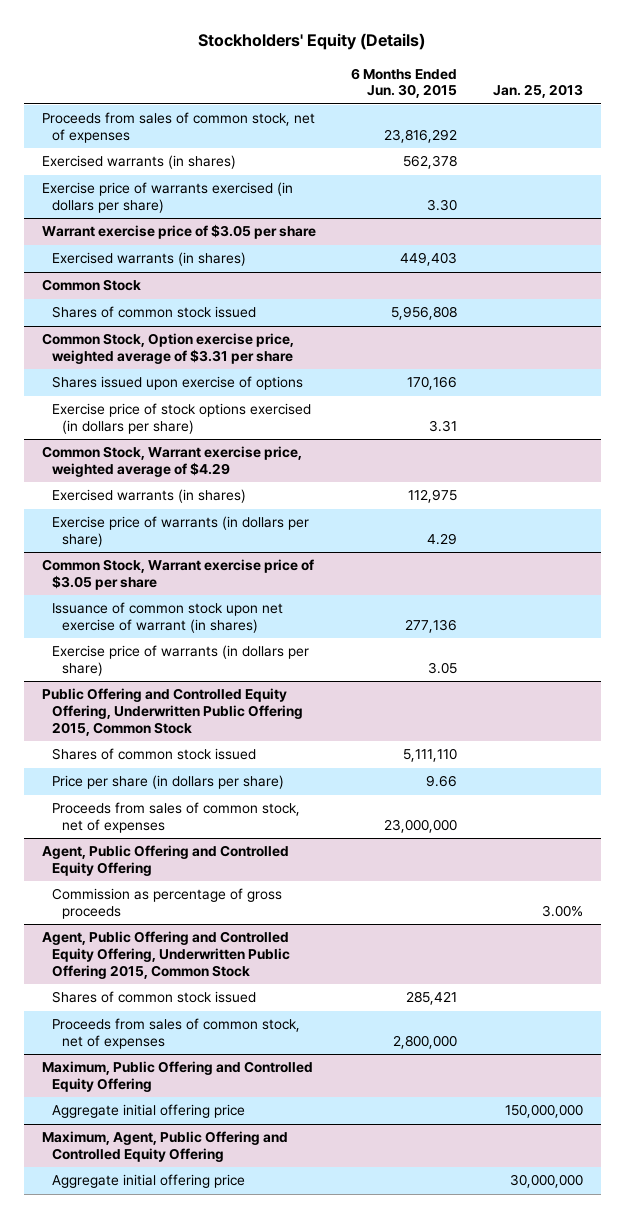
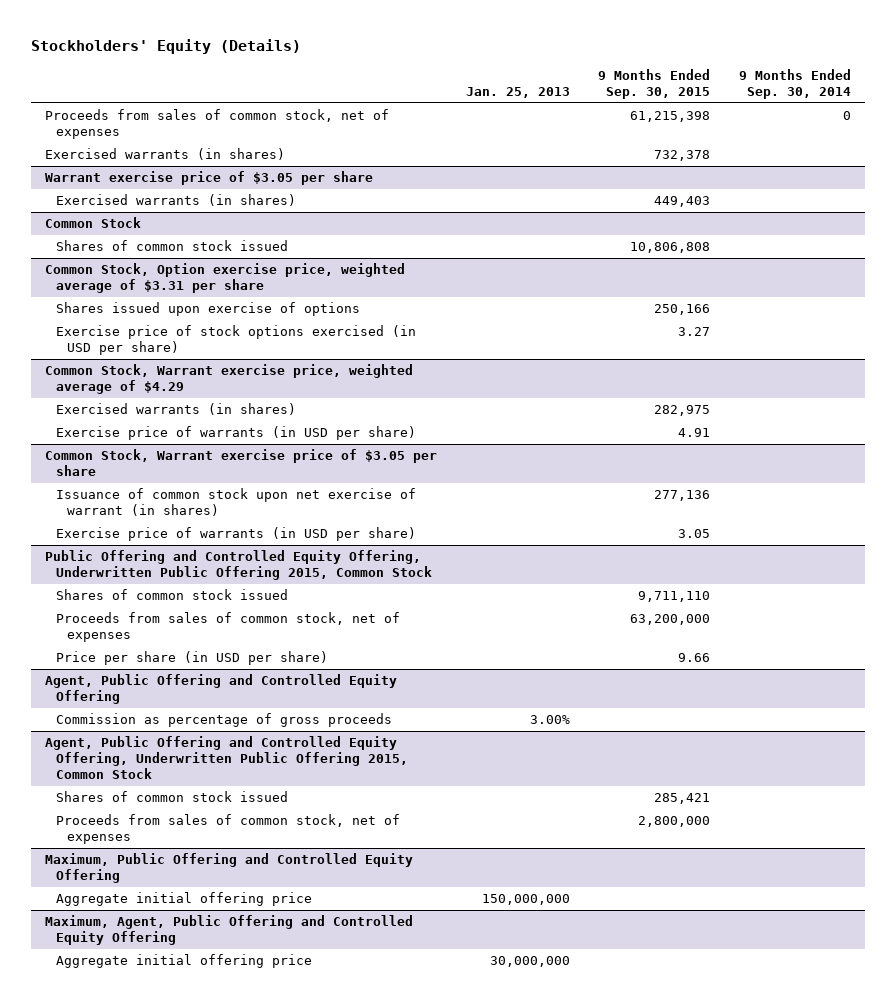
[351,67,458,99] 6 Months Ended Jun. 30, 2015 -> none
none -> [598,69,711,100] 9 Months Ended Sep. 30, 2015
none -> [738,69,851,100] 9 Months Ended Sep. 30, 2014
[41,182,293,214] Exercise price of warrants exercised (in dollars per share) -> none
[51,403,311,435] Exercise price of stock options exercised (in dollars per share) -> [56,325,417,356] Exercise price of stock options exercised (in USD per share)
[51,516,309,548] Exercise price of warrants (in dollars per share) -> [56,426,417,441] Exercise price of warrants (in USD per share)
[51,645,309,677] Exercise price of warrants (in dollars per share) -> [56,527,417,542] Exercise price of warrants (in USD per share)
[51,775,284,790] Price per share (in dollars per share) -> none
none -> [56,651,329,666] Price per share (in USD per share)

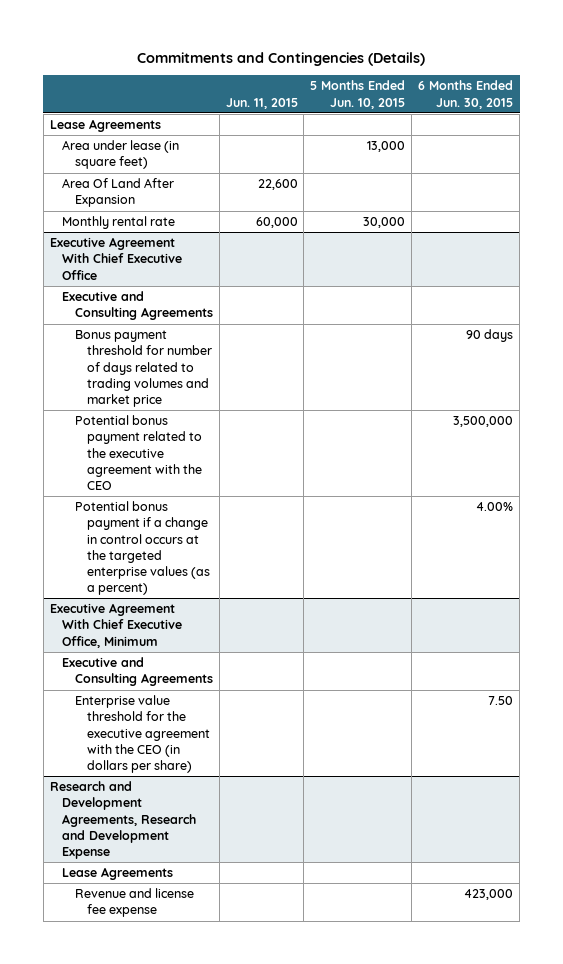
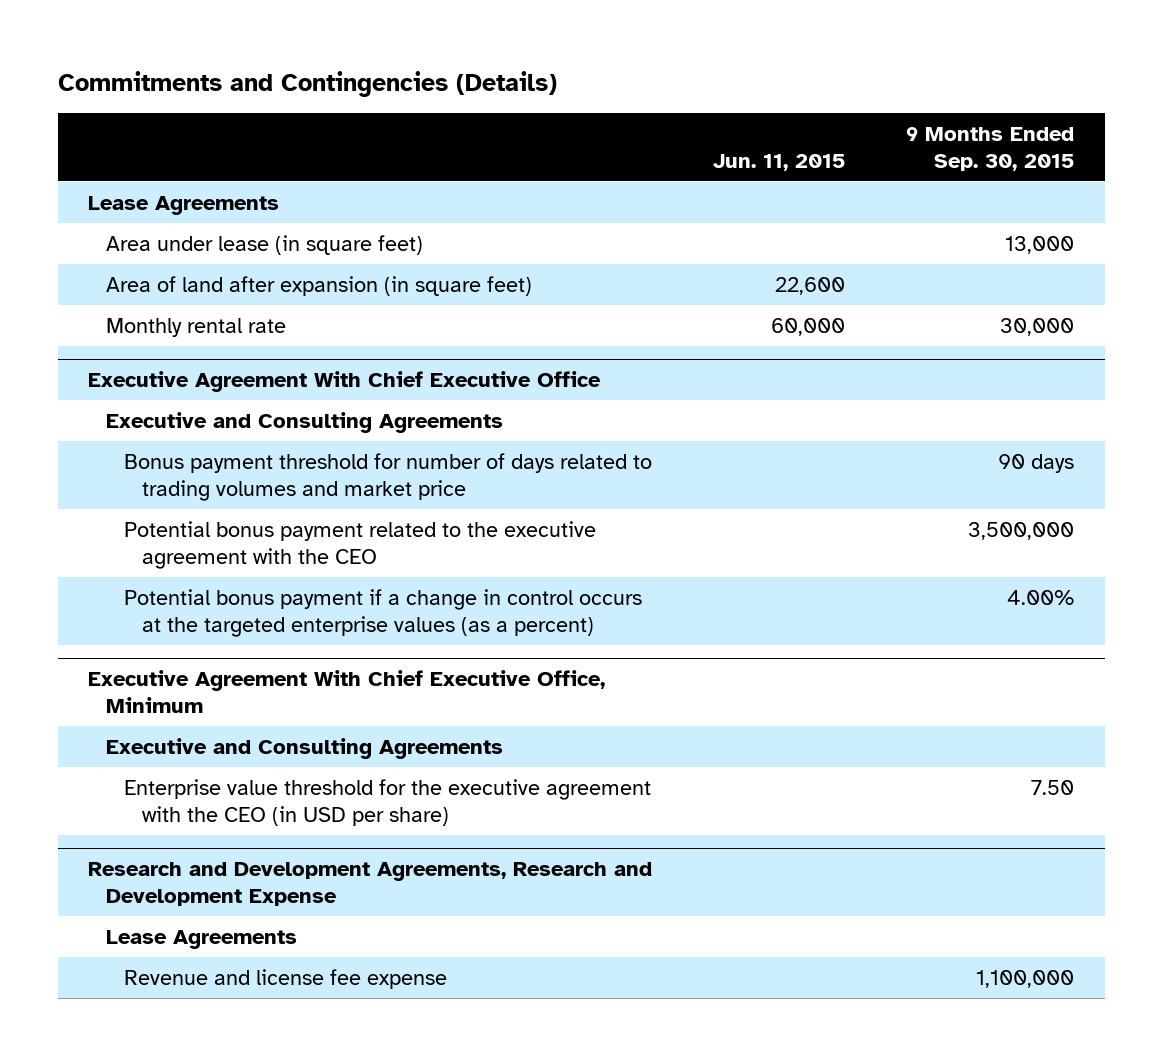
[310,80,406,109] 5 Months Ended Jun. 10, 2015 -> none
[418,80,514,109] 6 Months Ended Jun. 30, 2015 -> none
none -> [906,126,1075,171] 9 Months Ended Sep. 30, 2015
[62,178,175,208] Area Of Land After Expansion -> [106,275,533,296] Area of land after expansion (in square feet)
[74,695,211,773] Enterprise value threshold for the executive agreement with the CEO (in dollars per share) -> [123,778,651,826] Enterprise value threshold for the executive agreement with the CEO (in USD per share)

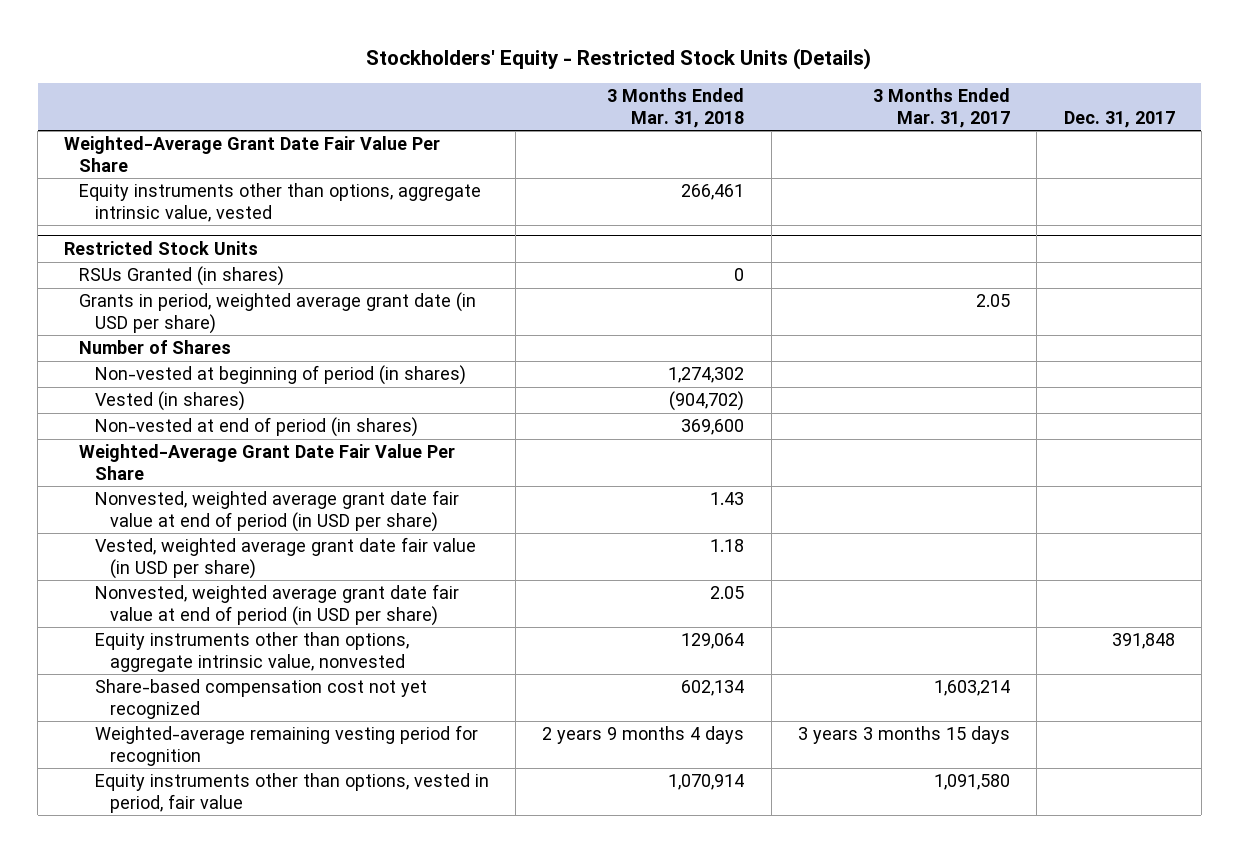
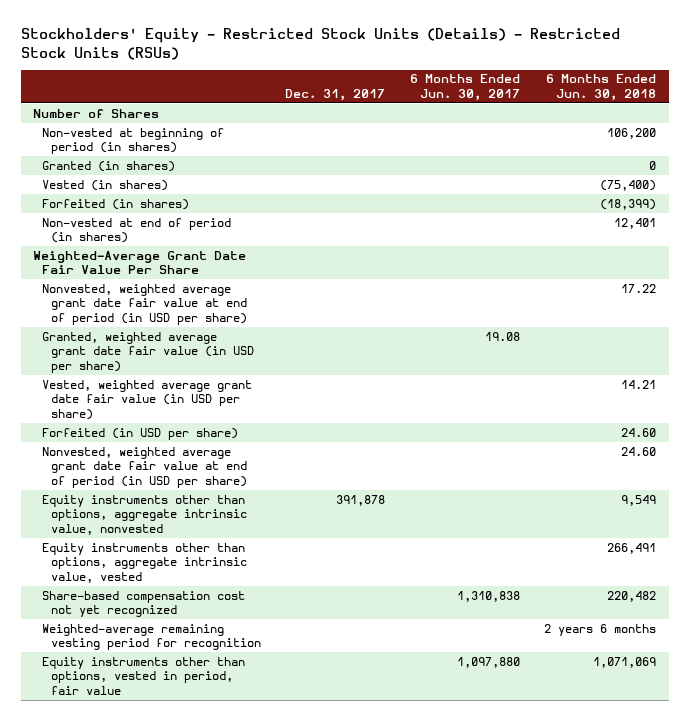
[366,48,872,71] Stockholders' Equity - Restricted Stock Units (Details) -> [20,28,620,60] Stockholders' Equity - Restricted Stock Units (Details) - Restricted Stock Units (RSUs)
[607,88,745,128] 3 Months Ended Mar. 31, 2018 -> none
[872,88,1010,128] 3 Months Ended Mar. 31, 2017 -> none
none -> [409,74,520,102] 6 Months Ended Jun. 30, 2017
none -> [546,74,657,102] 6 Months Ended Jun. 30, 2018
none -> [33,108,160,118] Number of Shares
none -> [42,127,225,155] Non-vested at beginning of period (in shares)
none -> [42,160,176,172] Granted (in shares)
none -> [42,179,169,191] Vested (in shares)
none -> [42,198,190,210] Forfeited (in shares)
none -> [42,217,232,244] Non-vested at end of period (in shares)
none -> [42,283,247,325] Nonvested, weighted average grant date fair value at end of period (in USD per share)
none -> [42,331,254,373] Granted, weighted average grant date fair value (in USD per share)
none -> [42,379,253,420] Vested, weighted average grant date fair value (in USD per share)
none -> [42,427,239,440] Forfeited (in USD per share)
none -> [42,446,247,488] Nonvested, weighted average grant date fair value at end of period (in USD per share)
none -> [42,494,247,535] Equity instruments other than options, aggregate intrinsic value, nonvested
[64,240,259,255] Restricted Stock Units -> none
[79,266,285,287] RSUs Granted (in shares) -> none
[79,292,477,334] Grants in period, weighted average grant date (in USD per share) -> none
[79,340,232,355] Number of Shares -> none
[94,365,466,386] Non-vested at beginning of period (in shares) -> none
[94,391,245,412] Vested (in shares) -> none
[94,417,418,438] Non-vested at end of period (in shares) -> none
[79,444,456,480] Weighted-Average Grant Date Fair Value Per Share -> none
[94,490,459,532] Nonvested, weighted average grant date fair value at end of period (in USD per share) -> none
[94,537,476,579] Vested, weighted average grant date fair value (in USD per share) -> none
[94,584,459,626] Nonvested, weighted average grant date fair value at end of period (in USD per share) -> none
[94,632,409,672] Equity instruments other than options, aggregate intrinsic value, nonvested -> none
[94,679,427,719] Share-based compensation cost not yet recognized -> none
[94,725,478,766] Weighted-average remaining vesting period for recognition -> none
[94,773,489,813] Equity instruments other than options, vested in period, fair value -> none
none -> [42,590,246,618] Share-based compensation cost not yet recognized
none -> [42,623,261,651] Weighted-average remaining vesting period for recognition
none -> [42,656,246,695] Equity instruments other than options, vested in period, fair value

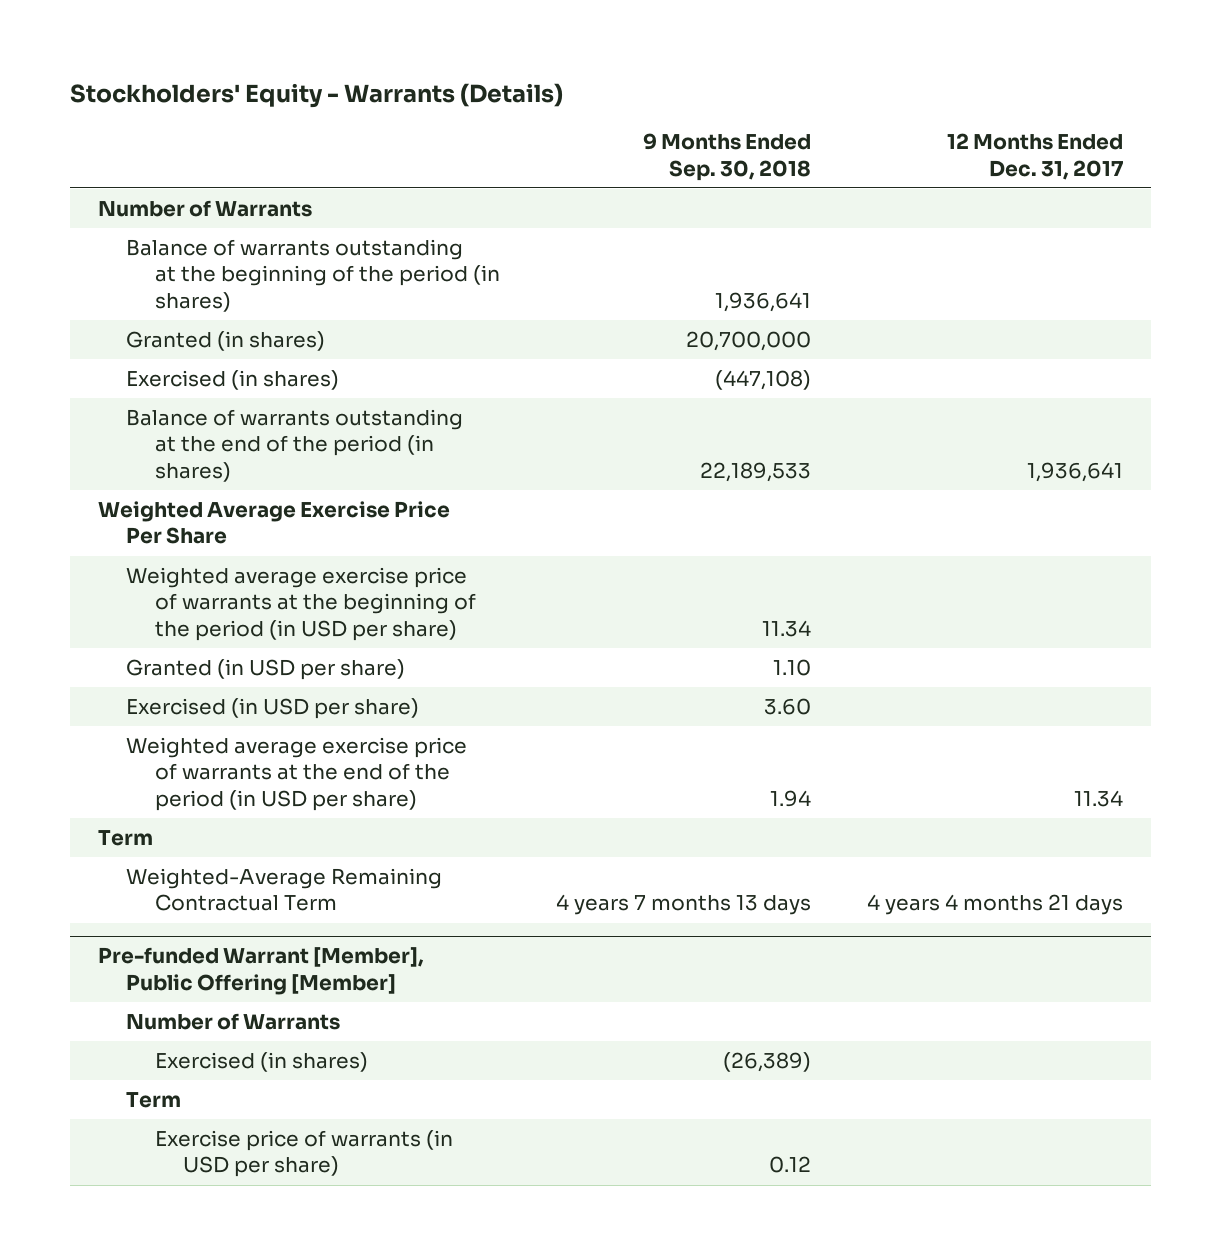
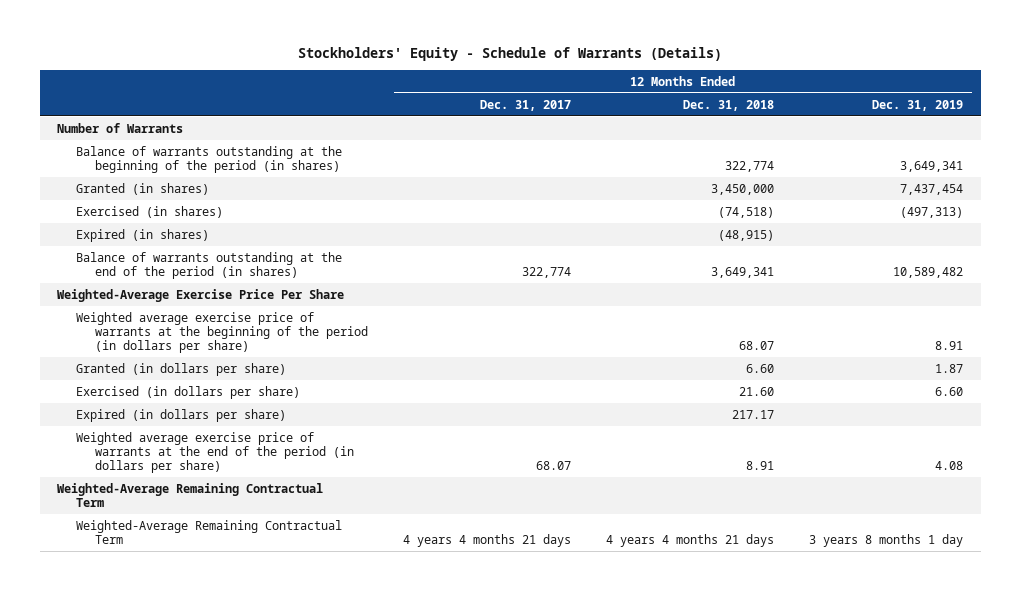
[70,82,564,108] Stockholders' Equity - Warrants (Details) -> [298,47,723,62] Stockholders' Equity - Schedule of Warrants (Details)
[642,133,811,181] 9 Months Ended Sep. 30, 2018 -> none
none -> [683,99,775,111] Dec. 31, 2018
none -> [872,99,964,111] Dec. 31, 2019
none -> [76,228,210,242] Expired (in shares)
[1026,461,1123,482] 1,936,641 -> [522,266,572,278] 322,774
[98,501,451,545] Weighted Average Exercise Price Per Share -> [57,288,345,302] Weighted-Average Exercise Price Per Share
[126,567,476,641] Weighted average exercise price of warrants at the beginning of the period (in USD per share) -> [76,311,369,353] Weighted average exercise price of warrants at the beginning of the period (in dollars per share)
[126,659,406,681] Granted (in USD per share) -> [76,362,287,376] Granted (in dollars per share)
[126,698,420,720] Exercised (in USD per share) -> [76,385,301,399] Exercised (in dollars per share)
none -> [76,408,287,422] Expired (in dollars per share)
[126,737,468,811] Weighted average exercise price of warrants at the end of the period (in USD per share) -> [76,431,355,473] Weighted average exercise price of warrants at the end of the period (in dollars per share)
[1073,789,1123,807] 11.34 -> [536,460,572,470] 68.07
[98,830,154,847] Term -> [57,482,324,507] Weighted-Average Remaining Contractual Term
[98,947,425,995] Pre-funded Warrant [Member], Public Offering [Member] -> none
[126,1013,341,1031] Number of Warrants -> none
[154,1052,368,1073] Exercised (in shares) -> none
[126,1092,182,1109] Term -> none
[154,1130,453,1178] Exercise price of warrants (in USD per share) -> none

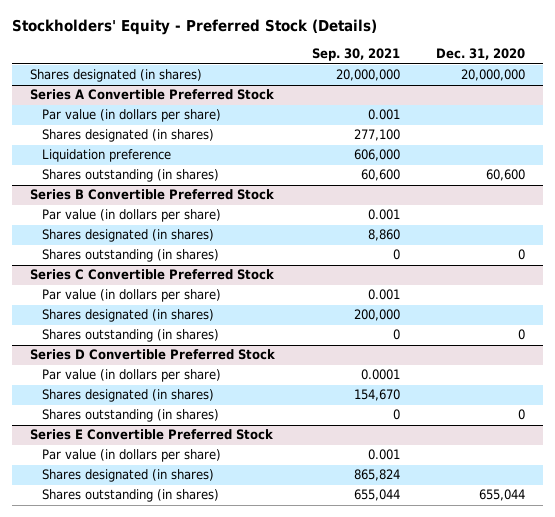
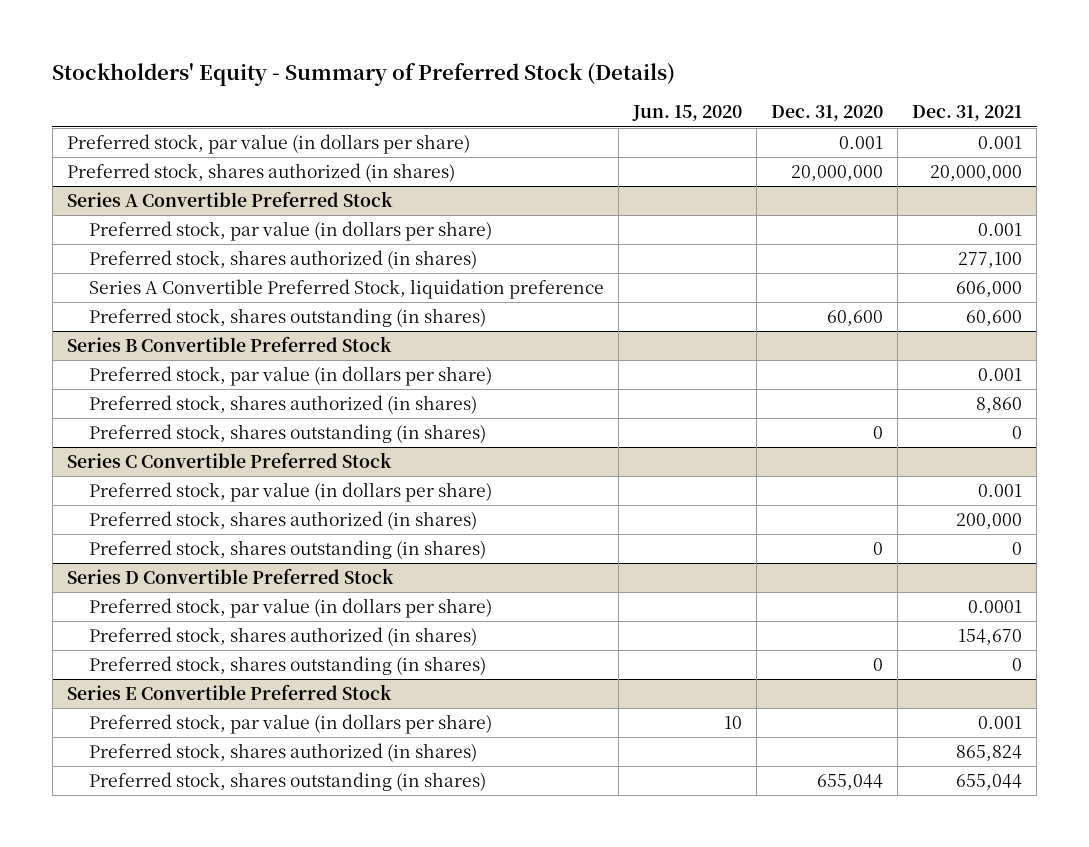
[11,19,377,36] Stockholders' Equity - Preferred Stock (Details) -> [52,62,676,86] Stockholders' Equity - Summary of Preferred Stock (Details)
[311,48,400,62] Sep. 30, 2021 -> none
none -> [632,105,743,122] Jun. 15, 2020
none -> [912,105,1023,122] Dec. 31, 2021
none -> [66,134,470,155] Preferred stock, par value (in dollars per share)
[29,69,202,83] Shares designated (in shares) -> [66,163,455,183] Preferred stock, shares authorized (in shares)
[42,109,222,123] Par value (in dollars per share) -> [89,221,493,242] Preferred stock, par value (in dollars per share)
[42,129,215,143] Shares designated (in shares) -> [89,250,478,270] Preferred stock, shares authorized (in shares)
[42,149,172,163] Liquidation preference -> [89,279,605,300] Series A Convertible Preferred Stock, liquidation preference
[42,169,220,183] Shares outstanding (in shares) -> [89,308,487,328] Preferred stock, shares outstanding (in shares)
[42,209,222,223] Par value (in dollars per share) -> [89,366,493,387] Preferred stock, par value (in dollars per share)
[42,229,215,243] Shares designated (in shares) -> [89,395,478,415] Preferred stock, shares authorized (in shares)
[42,249,220,263] Shares outstanding (in shares) -> [89,424,487,444] Preferred stock, shares outstanding (in shares)
[42,289,222,303] Par value (in dollars per share) -> [89,482,493,503] Preferred stock, par value (in dollars per share)
[42,309,215,323] Shares designated (in shares) -> [89,511,478,531] Preferred stock, shares authorized (in shares)
[42,329,220,343] Shares outstanding (in shares) -> [89,540,487,560] Preferred stock, shares outstanding (in shares)
[42,369,222,383] Par value (in dollars per share) -> [89,598,493,619] Preferred stock, par value (in dollars per share)
[42,389,215,403] Shares designated (in shares) -> [89,627,478,647] Preferred stock, shares authorized (in shares)
[42,409,220,423] Shares outstanding (in shares) -> [89,656,487,676] Preferred stock, shares outstanding (in shares)
[42,449,222,463] Par value (in dollars per share) -> [89,714,493,735] Preferred stock, par value (in dollars per share)
[42,469,215,483] Shares designated (in shares) -> [89,743,478,763] Preferred stock, shares authorized (in shares)
[42,489,220,503] Shares outstanding (in shares) -> [89,772,487,792] Preferred stock, shares outstanding (in shares)

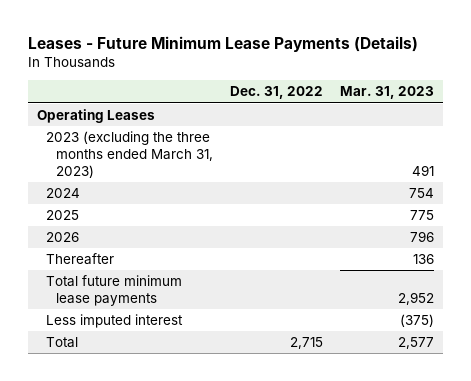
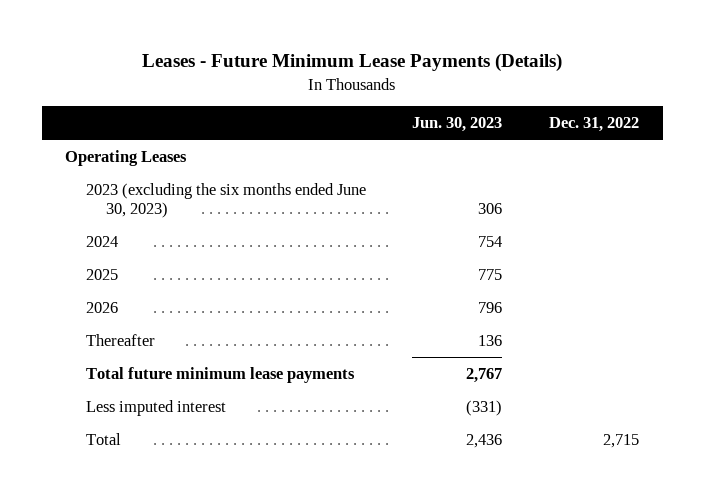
[340,86,435,100] Mar. 31, 2023 -> none
none -> [412,117,503,133] Jun. 30, 2023
[46,131,213,178] 2023 (excluding the three months ended March 31, 2023) -> [85,182,366,219] 2023 (excluding the six months ended June 30, 2023)

